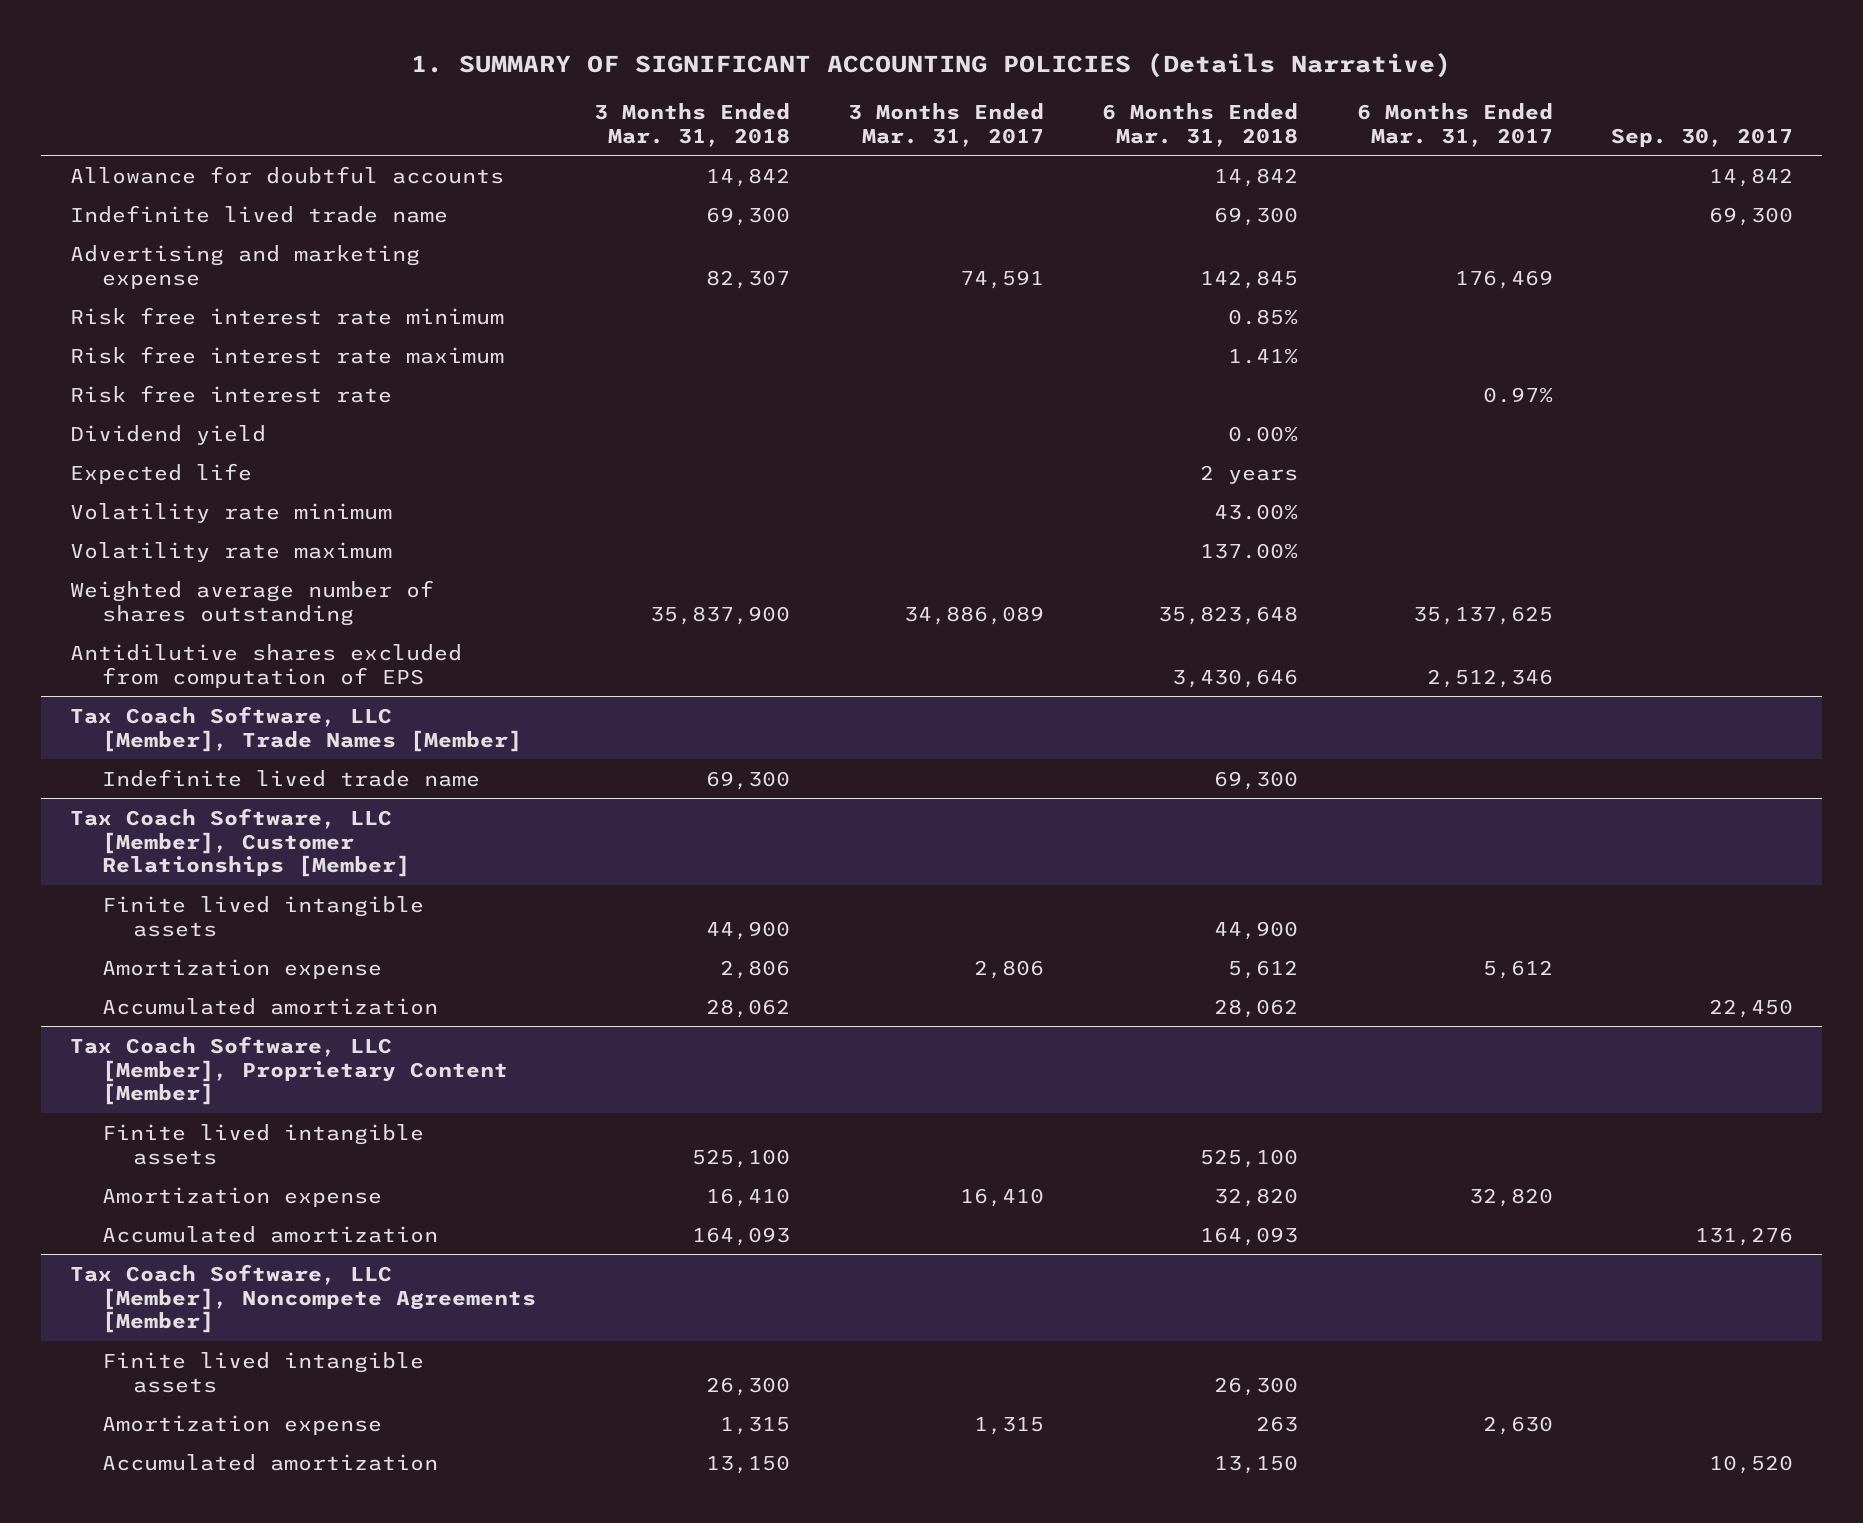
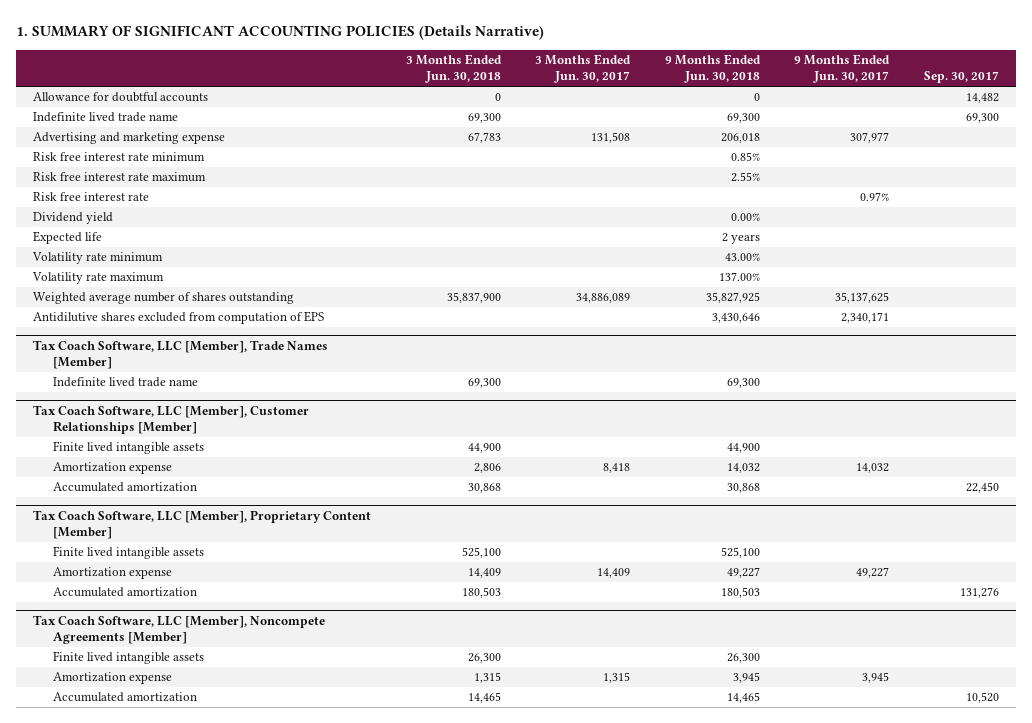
[593,102,790,147] 3 Months Ended Mar. 31, 2018 -> none
[848,102,1045,147] 3 Months Ended Mar. 31, 2017 -> none
[1102,102,1299,147] 6 Months Ended Mar. 31, 2018 -> none
[1356,102,1553,147] 6 Months Ended Mar. 31, 2017 -> none
none -> [405,53,502,84] 3 Months Ended Jun. 30, 2018
none -> [535,53,632,84] 3 Months Ended Jun. 30, 2017
none -> [664,53,761,84] 9 Months Ended Jun. 30, 2018
none -> [794,53,891,84] 9 Months Ended Jun. 30, 2017
[1708,167,1793,187] 14,842 -> [965,93,999,104] 14,482

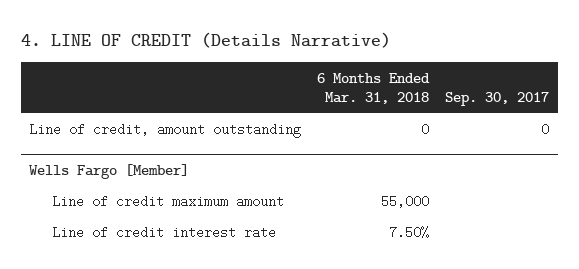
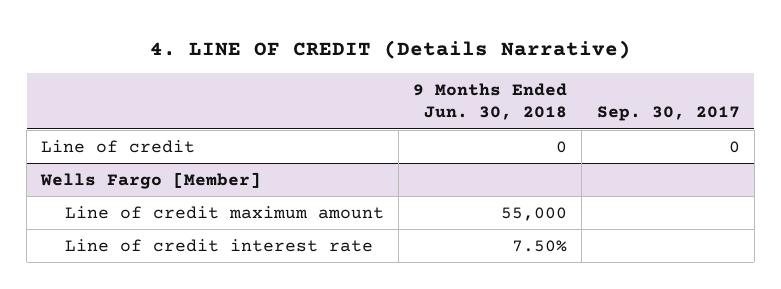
[317,72,431,105] 6 Months Ended Mar. 31, 2018 -> none
none -> [413,82,568,121] 9 Months Ended Jun. 30, 2018
[29,123,302,139] Line of credit, amount outstanding -> [41,139,196,153] Line of credit

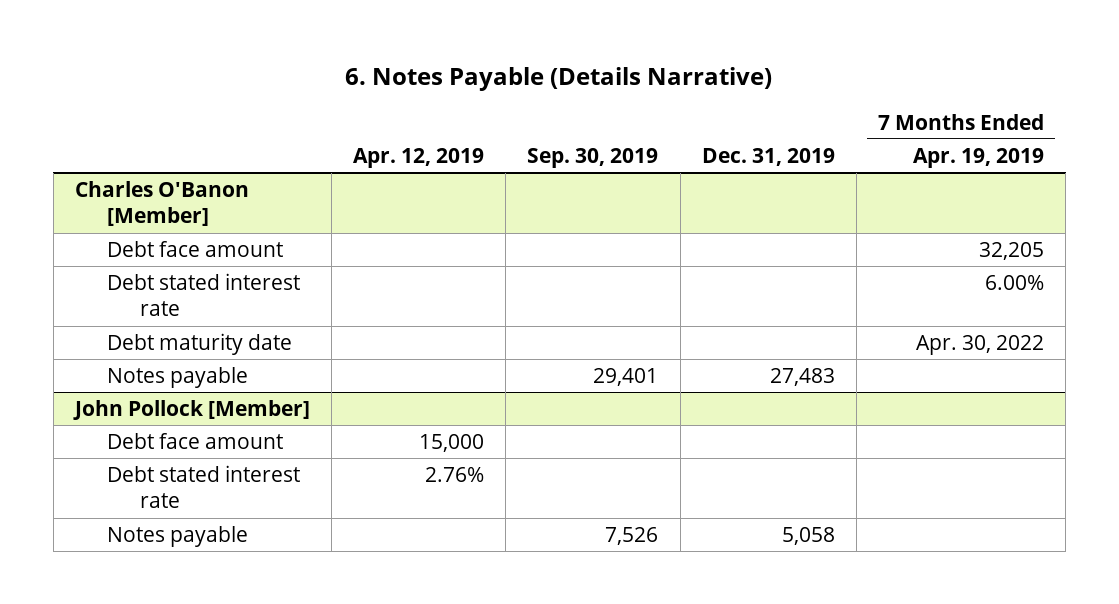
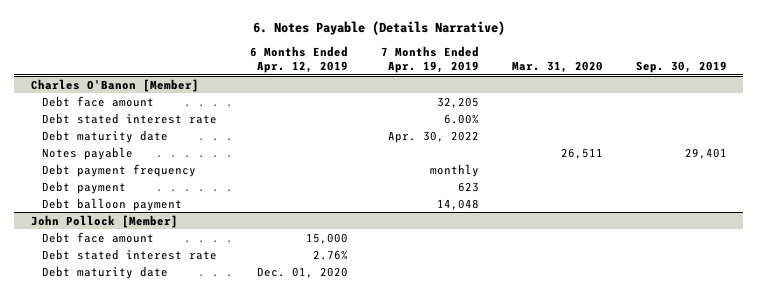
[353,147,485,168] Apr. 12, 2019 -> none
[701,147,835,166] Dec. 31, 2019 -> none
none -> [249,46,348,74] 6 Months Ended Apr. 12, 2019
none -> [511,61,603,74] Mar. 31, 2020
none -> [41,163,196,177] Debt payment frequency
none -> [41,180,126,194] Debt payment
none -> [41,197,182,211] Debt balloon payment
[107,525,249,547] Notes payable -> none
none -> [41,265,168,279] Debt maturity date

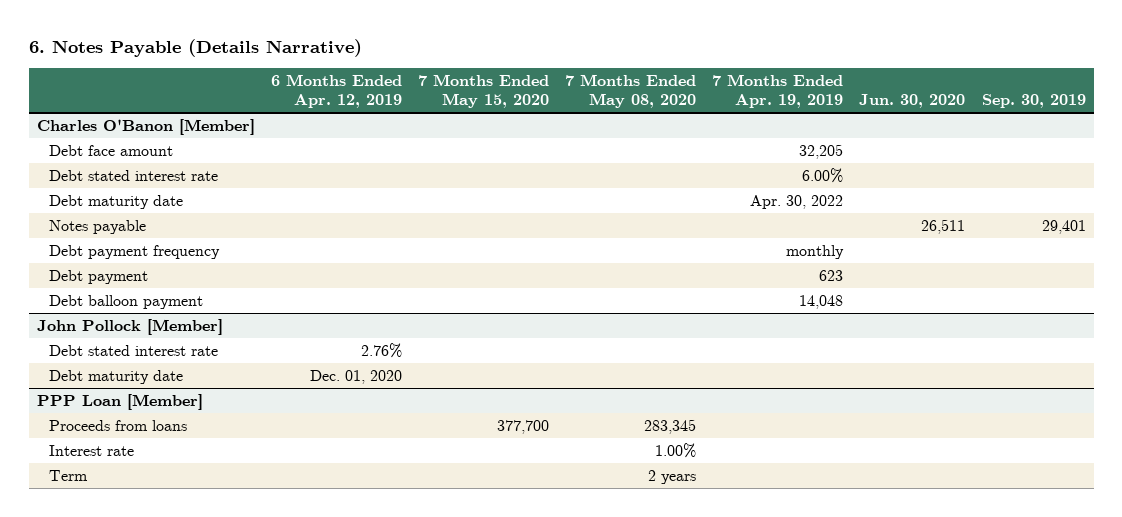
[511,61,603,74] Mar. 31, 2020 -> none
none -> [417,74,549,109] 7 Months Ended May 15, 2020
none -> [565,74,697,109] 7 Months Ended May 08, 2020
none -> [859,94,966,109] Jun. 30, 2020
[41,231,154,243] Debt face amount -> none
none -> [36,393,203,410] PPP Loan [Member]
none -> [49,419,188,431] Proceeds from loans
none -> [49,444,135,456] Interest rate
none -> [49,469,89,481] Term

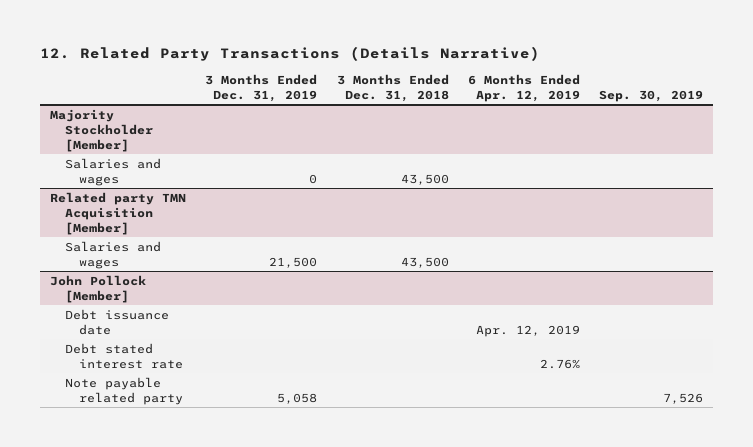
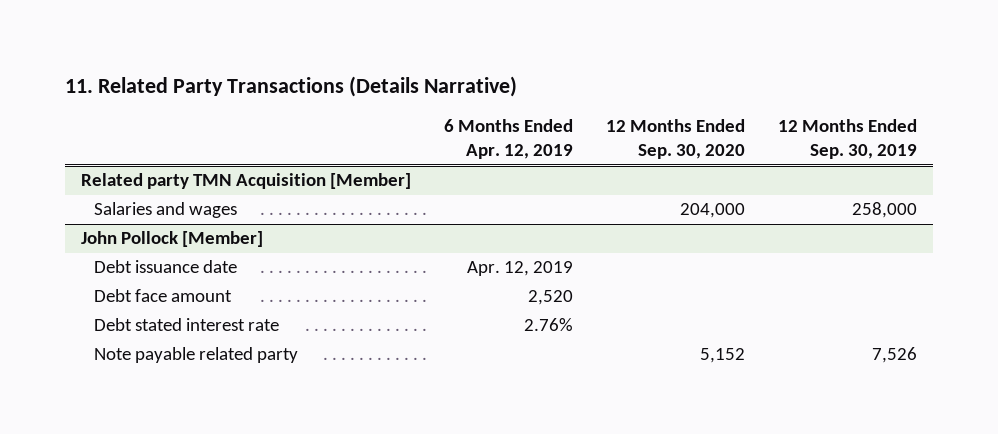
[40,46,541,62] 12. Related Party Transactions (Details Narrative) -> [64,76,517,98] 11. Related Party Transactions (Details Narrative)
[205,73,318,102] 3 Months Ended Dec. 31, 2019 -> none
[336,73,449,102] 3 Months Ended Dec. 31, 2018 -> none
[599,89,704,102] Sep. 30, 2019 -> none
none -> [605,119,745,160] 12 Months Ended Sep. 30, 2020
none -> [777,119,917,160] 12 Months Ended Sep. 30, 2019
[49,108,153,152] Majority Stockholder [Member] -> none
[64,157,161,186] Salaries and wages -> none
none -> [94,289,233,303] Debt face amount

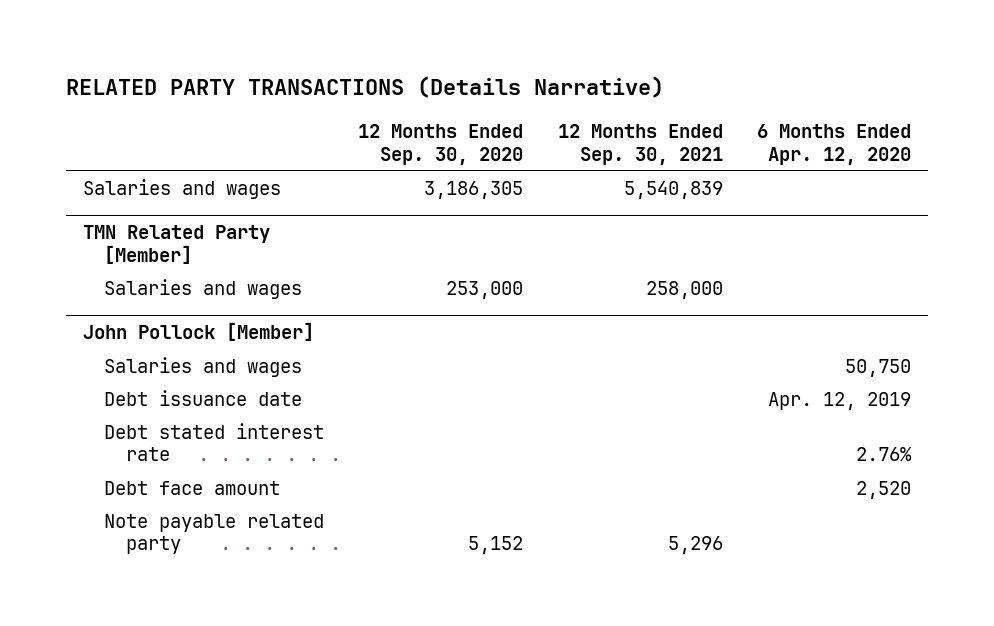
[64,76,517,98] 11. Related Party Transactions (Details Narrative) -> [65,76,664,99] RELATED PARTY TRANSACTIONS (Details Narrative)
[443,119,573,160] 6 Months Ended Apr. 12, 2019 -> none
[777,119,917,160] 12 Months Ended Sep. 30, 2019 -> none
none -> [557,123,723,165] 12 Months Ended Sep. 30, 2021
none -> [757,123,912,165] 6 Months Ended Apr. 12, 2020
[80,173,411,190] Related party TMN Acquisition [Member] -> none
[94,202,238,219] Salaries and wages -> none
none -> [82,178,281,199] Salaries and wages
none -> [82,224,270,264] TMN Related Party [Member]
none -> [104,278,303,299] Salaries and wages
none -> [104,356,303,377] Salaries and wages
[94,289,233,303] Debt face amount -> [104,480,281,495] Debt face amount

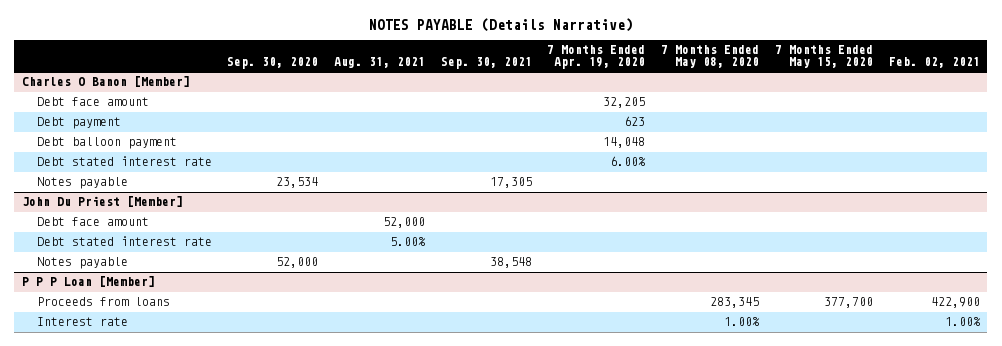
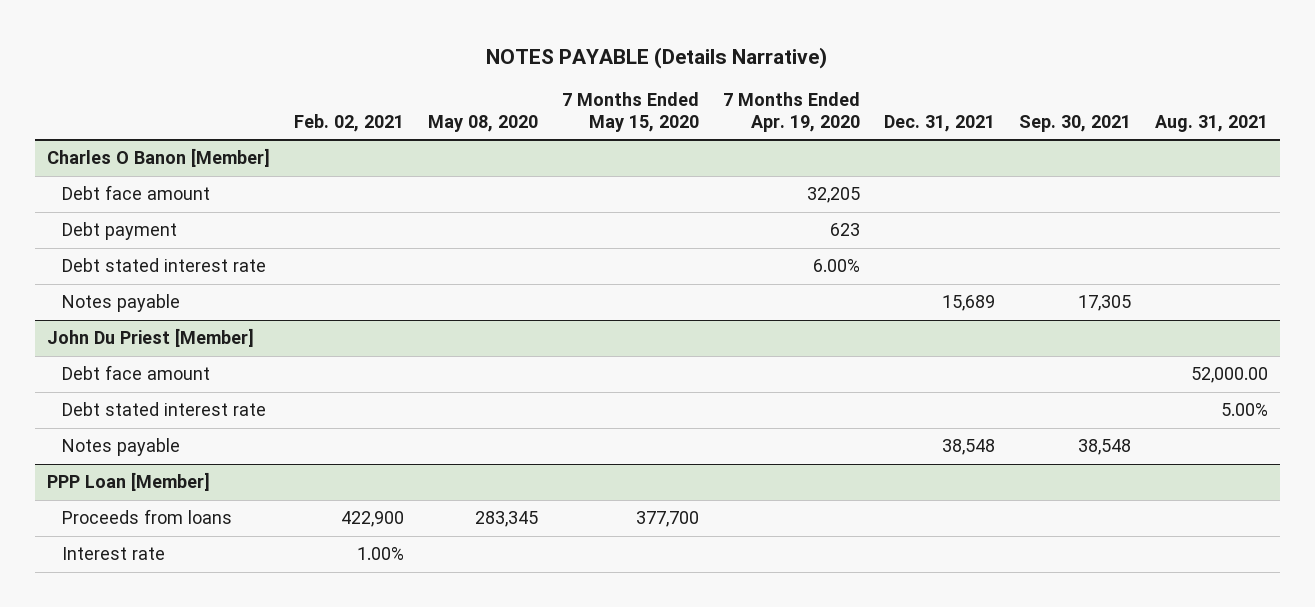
[227,57,319,70] Sep. 30, 2020 -> none
[661,45,760,69] 7 Months Ended May 08, 2020 -> none
none -> [428,114,539,132] May 08, 2020
none -> [883,114,995,132] Dec. 31, 2021
[36,137,177,150] Debt balloon payment -> none
[383,217,426,229] 52,000 -> [1190,367,1268,384] 52,000.00
[22,276,156,288] P P P Loan [Member] -> [47,472,211,492] PPP Loan [Member]

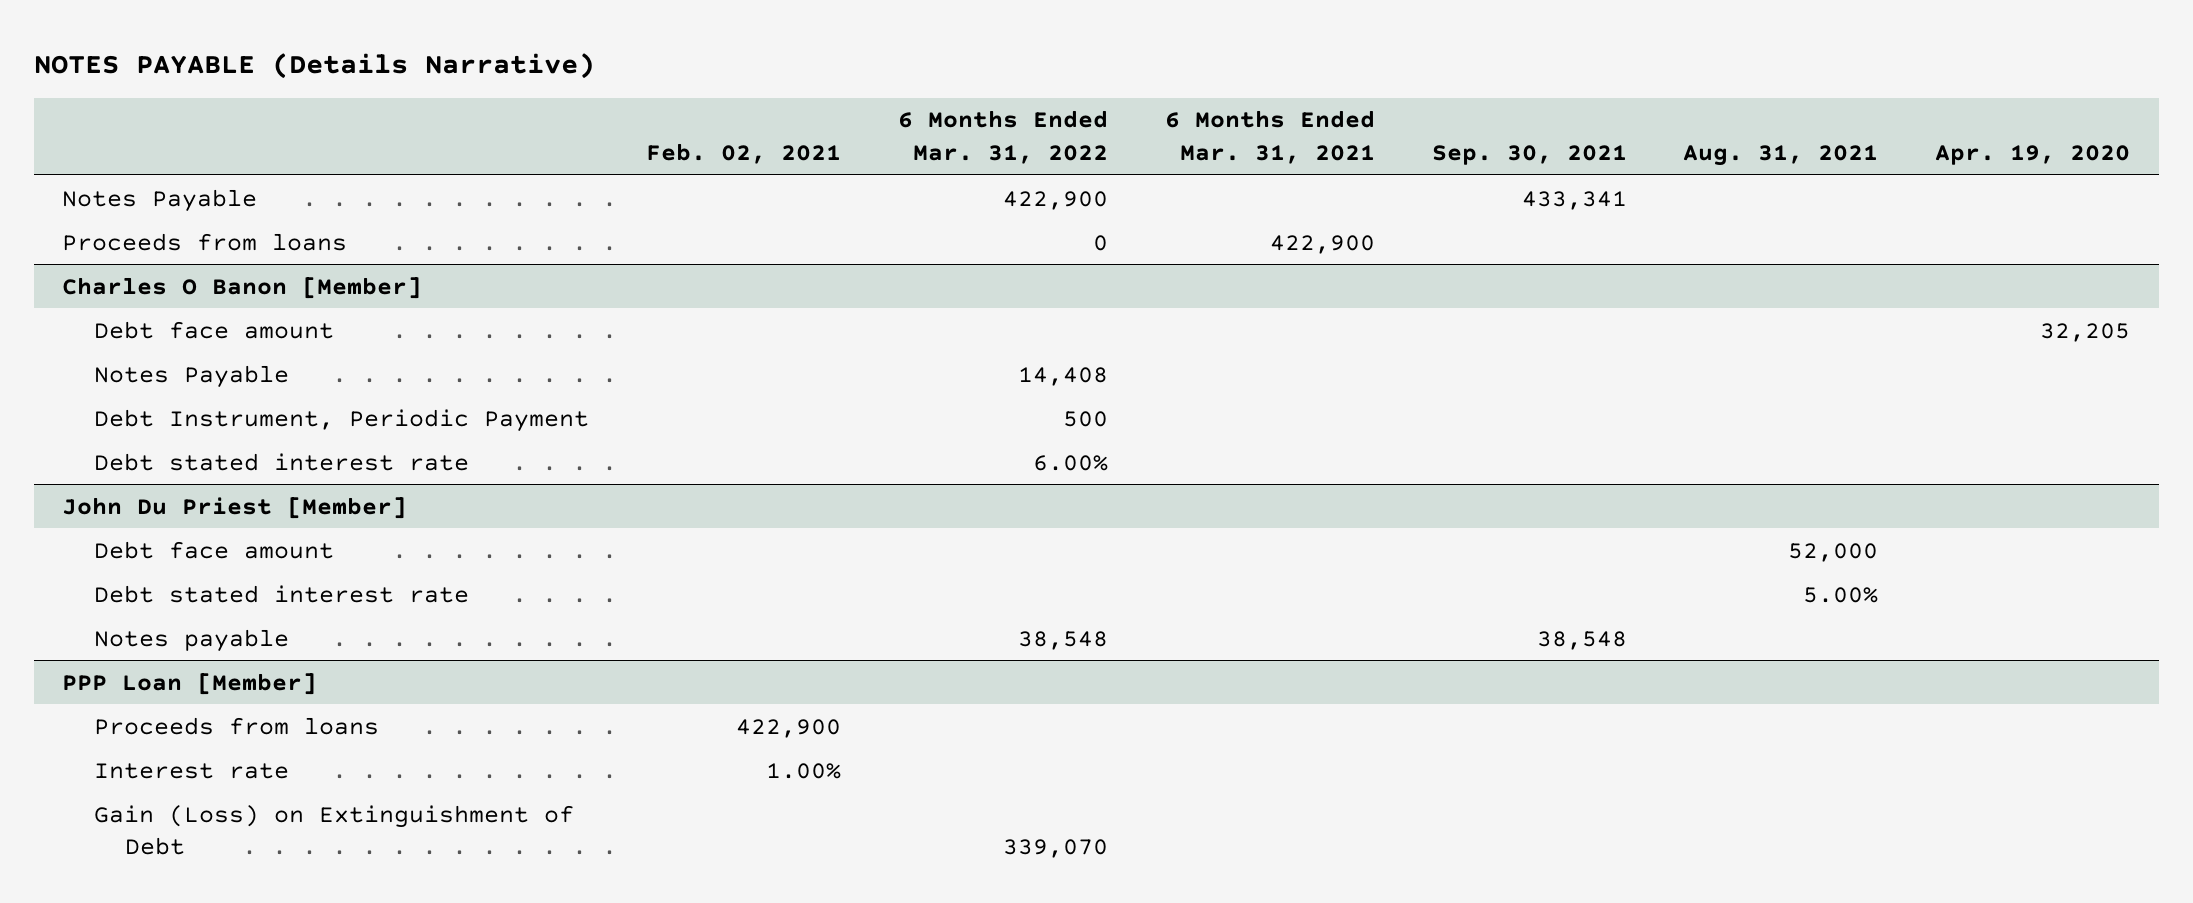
[428,114,539,132] May 08, 2020 -> none
[562,91,700,132] 7 Months Ended May 15, 2020 -> none
[722,91,860,132] 7 Months Ended Apr. 19, 2020 -> none
[883,114,995,132] Dec. 31, 2021 -> none
none -> [897,110,1108,164] 6 Months Ended Mar. 31, 2022
none -> [1164,110,1375,164] 6 Months Ended Mar. 31, 2021
none -> [1935,144,2131,165] Apr. 19, 2020
none -> [62,188,258,212] Notes Payable
none -> [62,232,348,251] Proceeds from loans
none -> [93,364,289,388] Notes Payable
[62,222,178,241] Debt payment -> [93,408,589,432] Debt Instrument, Periodic Payment
[62,294,181,313] Notes payable -> none
[1190,367,1268,384] 52,000.00 -> [1788,542,1879,562] 52,000
none -> [93,804,574,855] Gain (Loss) on Extinguishment of Debt

